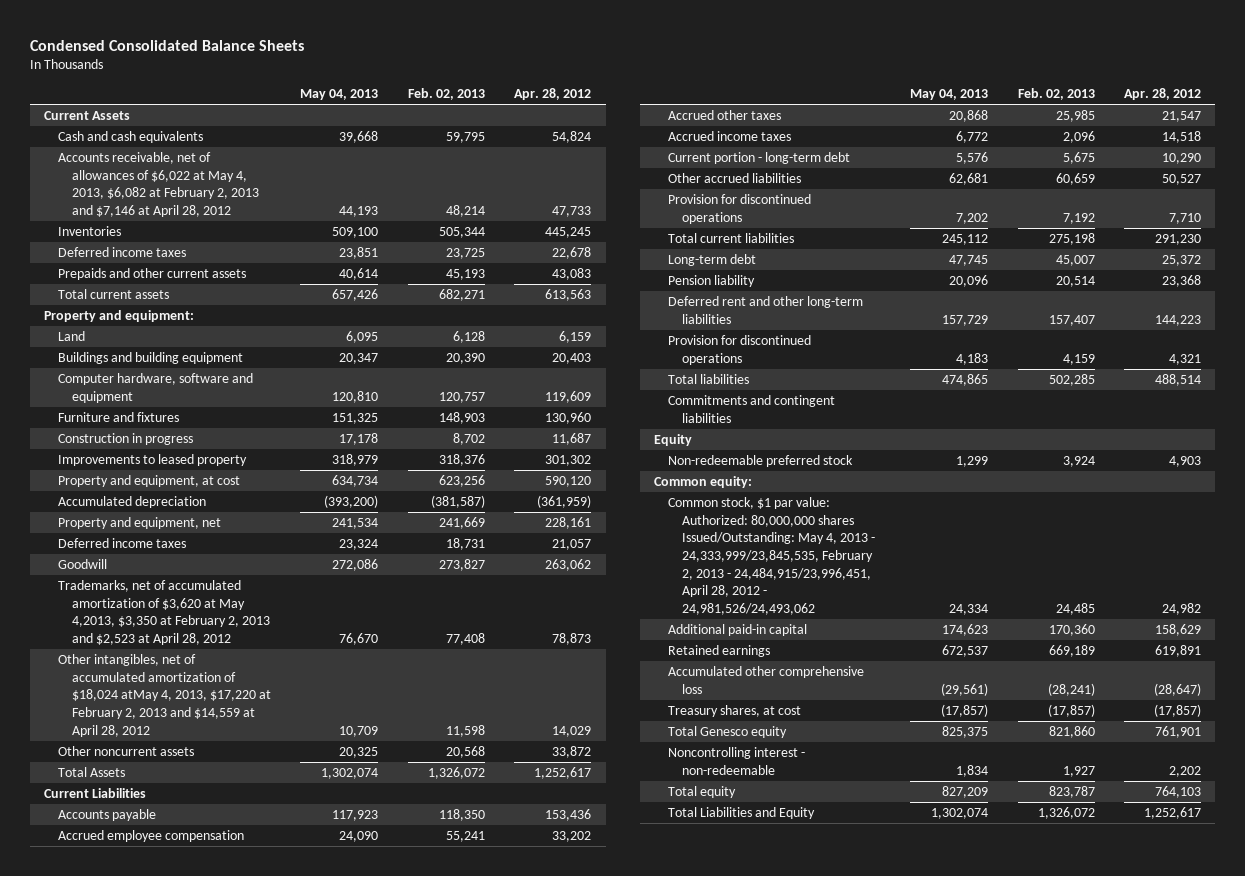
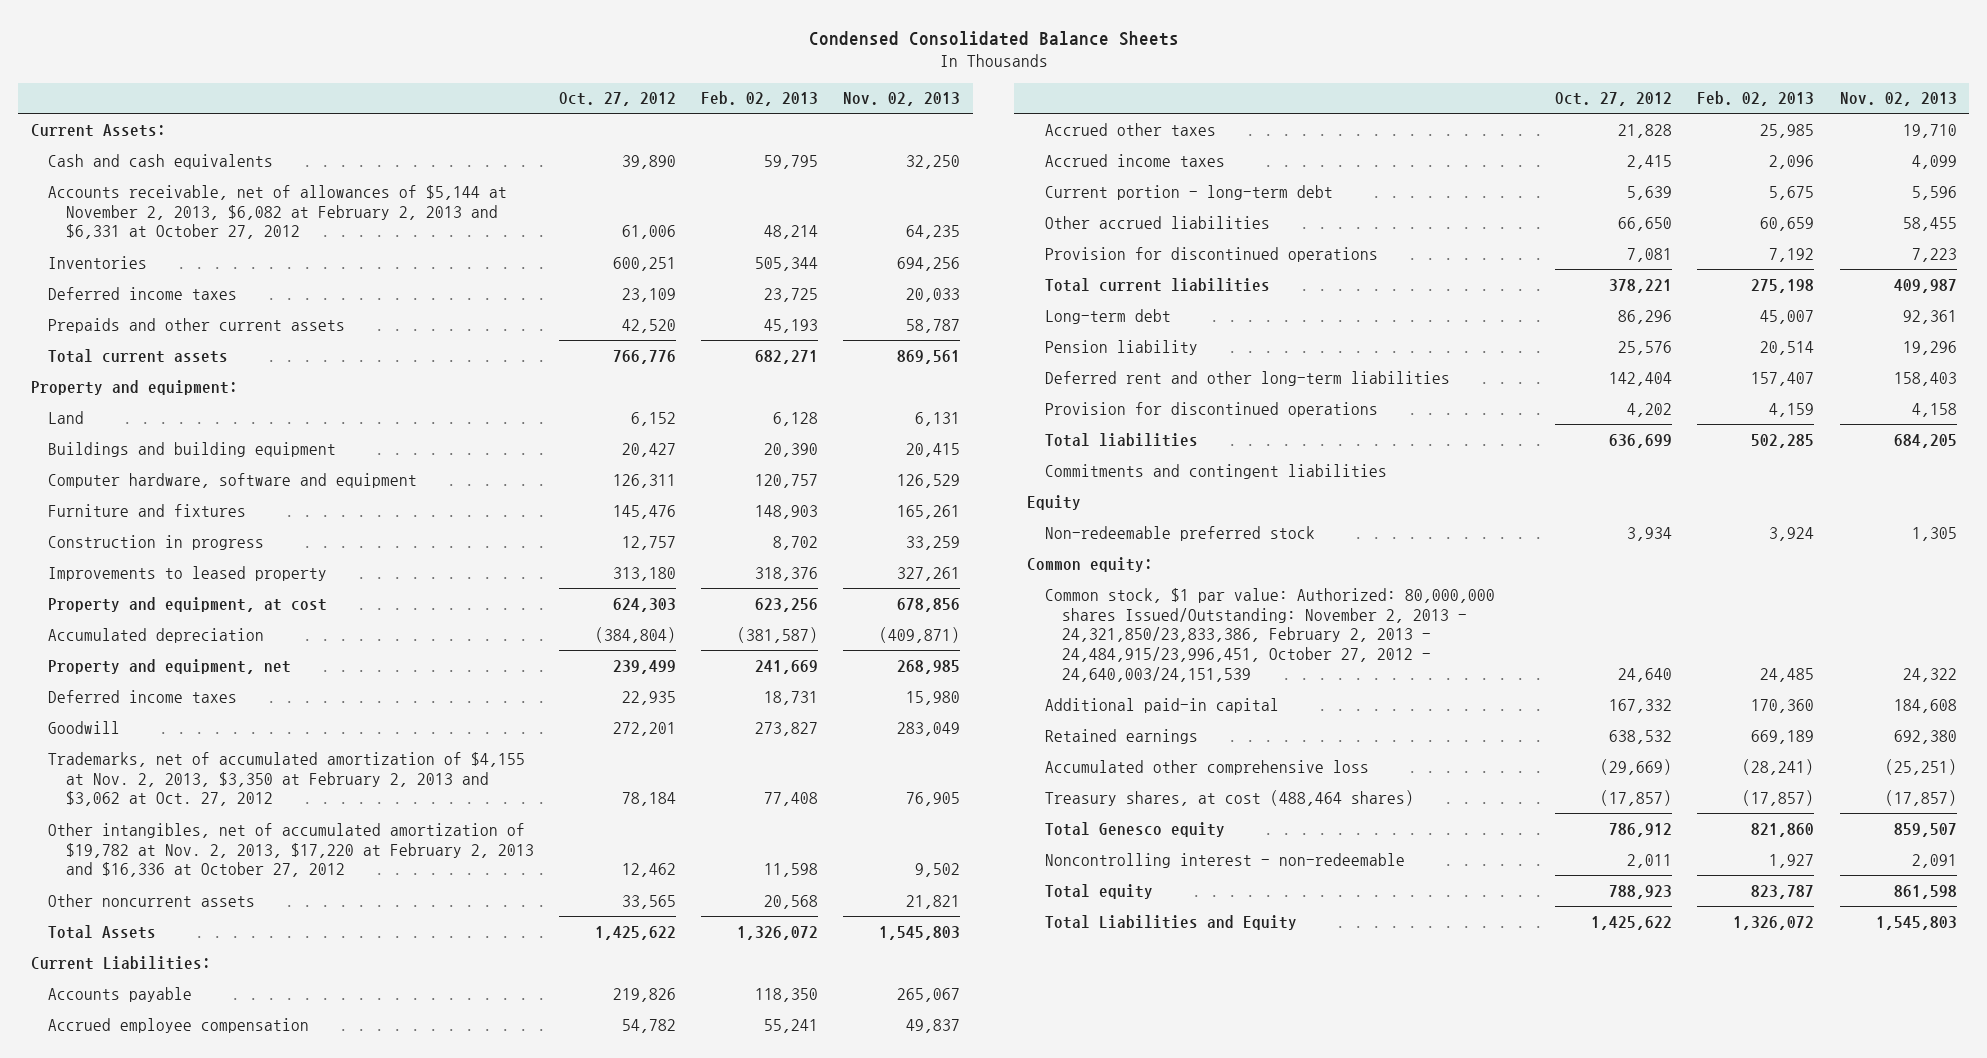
[300,89,379,101] May 04, 2013 -> none
[513,88,591,101] Apr. 28, 2012 -> none
none -> [558,92,676,107] Oct. 27, 2012
none -> [843,92,961,107] Nov. 02, 2013
[44,111,131,121] Current Assets -> [30,123,166,137] Current Assets:
[58,152,260,218] Accounts receivable, net of allowances of $6,022 at May 4, 2013, $6,082 at February 2, 2013 and $7,146 at April 28, 2012 -> [48,184,508,240] Accounts receivable, net of allowances of $5,144 at November 2, 2013, $6,082 at February 2, 2013 and $6,331 at October 27, 2012
[58,580,271,646] Trademarks, net of accumulated amortization of $3,620 at May 4,2013, $3,350 at February 2, 2013 and $2,523 at April 28, 2012 -> [48,751,526,807] Trademarks, net of accumulated amortization of $4,155 at Nov. 2, 2013, $3,350 at February 2, 2013 and $3,062 at Oct. 27, 2012
[58,654,272,737] Other intangibles, net of accumulated amortization of $18,024 atMay 4, 2013, $17,220 at February 2, 2013 and $14,559 at April 28, 2012 -> [48,822,534,878] Other intangibles, net of accumulated amortization of $19,782 at Nov. 2, 2013, $17,220 at February 2, 2013 and $16,336 at October 27, 2012
[44,788,147,799] Current Liabilities -> [30,955,211,970] Current Liabilities:
[668,497,876,616] Common stock, $1 par value: Authorized: 80,000,000 shares Issued/Outstanding: May 4, 2013 - 24,333,999/23,845,535, February 2, 2013 - 24,484,915/23,996,451, April 28, 2012 - 24,981,526/24,493,062 -> [1044,587,1495,683] Common stock, $1 par value: Authorized: 80,000,000 shares Issued/Outstanding: November 2, 2013 - 24,321,850/23,833,386, February 2, 2013 - 24,484,915/23,996,451, October 27, 2012 - 24,640,003/24,151,539
[668,705,802,718] Treasury shares, at cost -> [1044,789,1414,806] Treasury shares, at cost (488,464 shares)

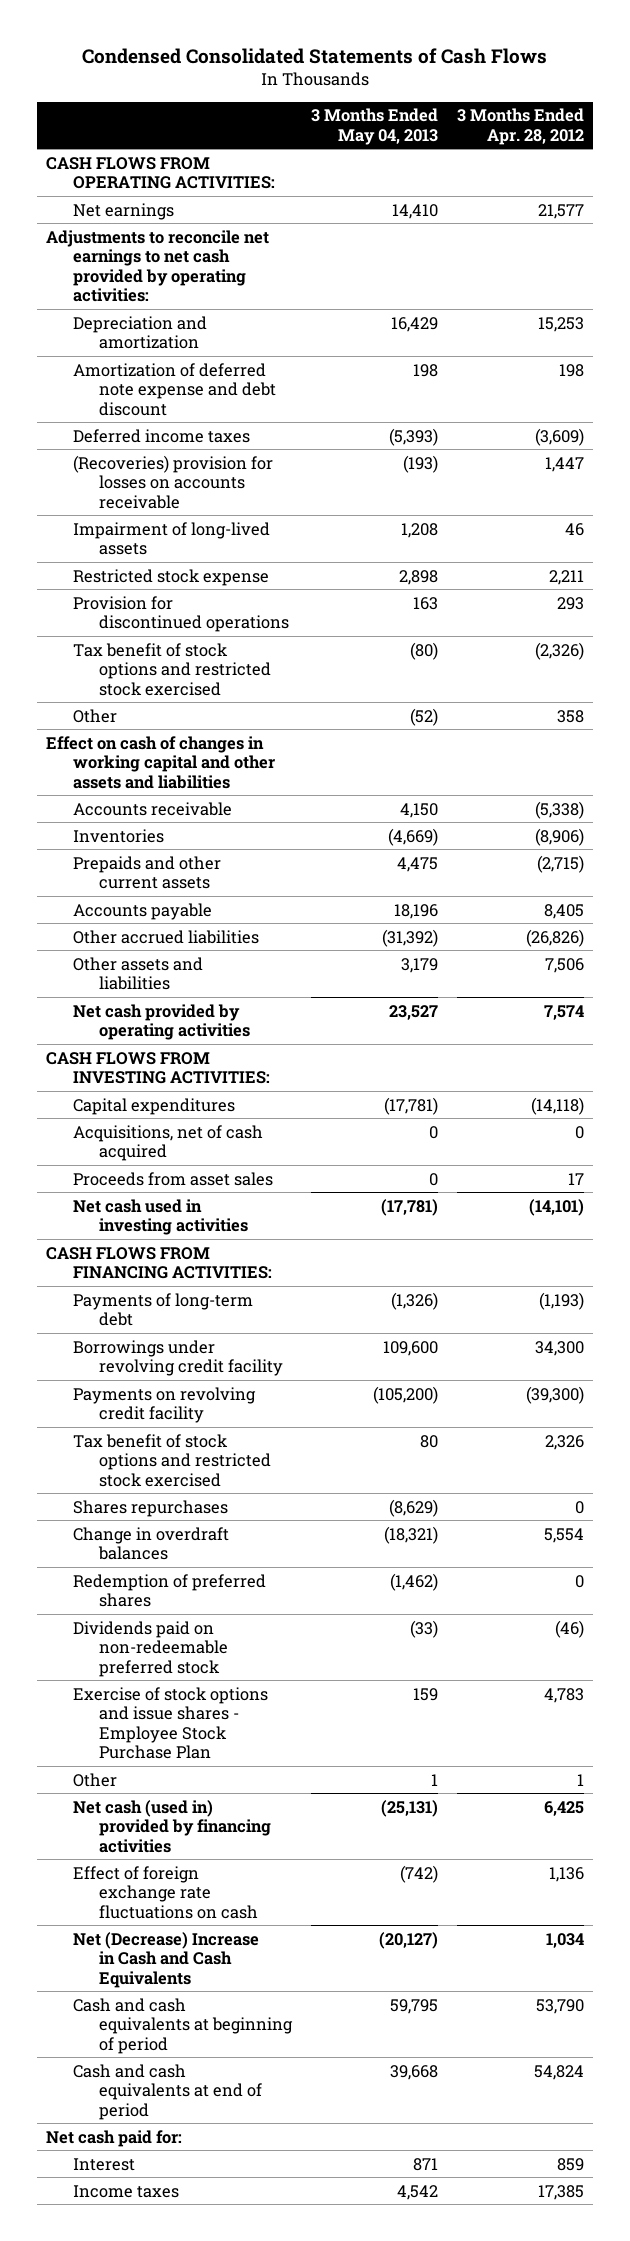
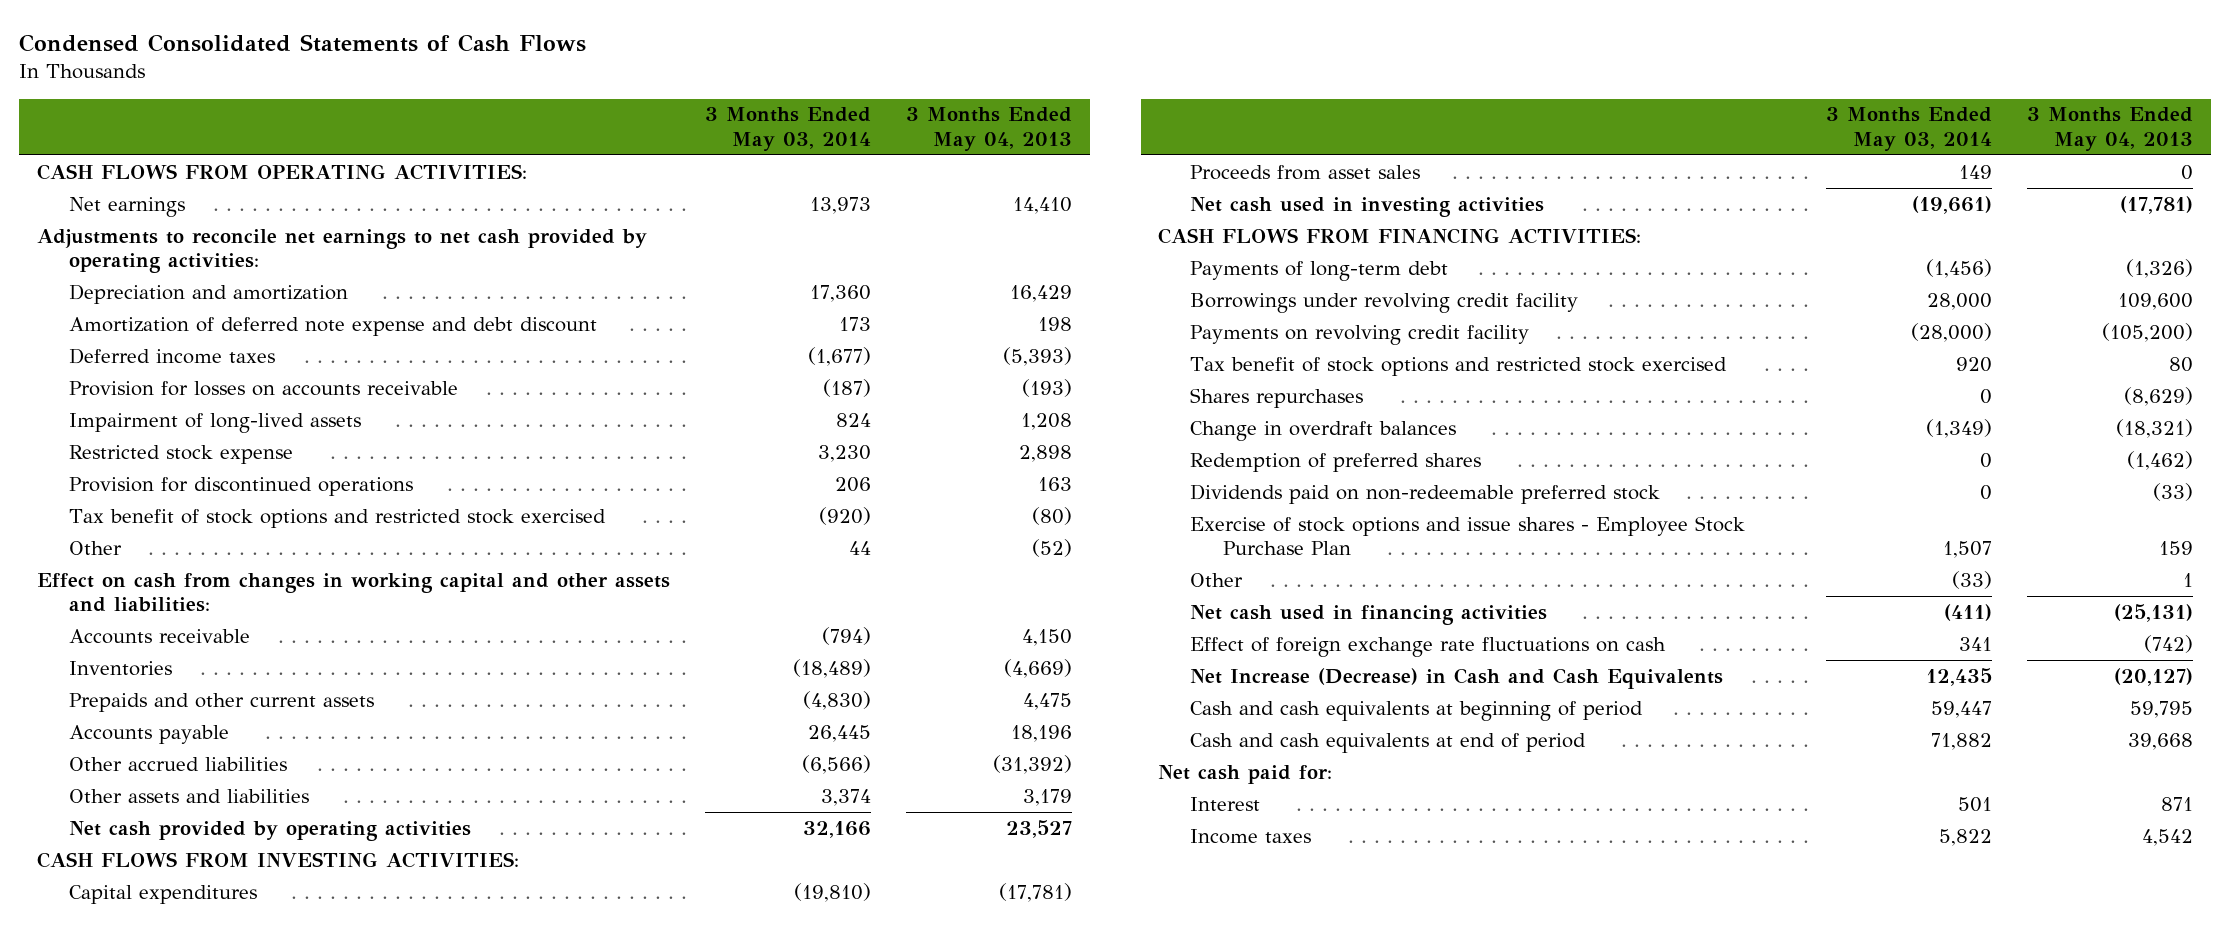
[456,108,584,145] 3 Months Ended Apr. 28, 2012 -> none
none -> [704,107,871,151] 3 Months Ended May 03, 2014
[72,454,273,509] (Recoveries) provision for losses on accounts receivable -> [69,380,459,396] Provision for losses on accounts receivable
[46,735,275,789] Effect on cash of changes in working capital and other assets and liabilities -> [36,572,670,613] Effect on cash from changes in working capital and other assets and liabilities:
[72,1124,263,1162] Acquisitions, net of cash acquired -> none
[72,1799,272,1853] Net cash (used in) provided by financing activities -> [1190,604,1548,625] Net cash used in financing activities
[72,1931,259,1988] Net (Decrease) Increase in Cash and Cash Equivalents -> [1190,667,1724,689] Net Increase (Decrease) in Cash and Cash Equivalents

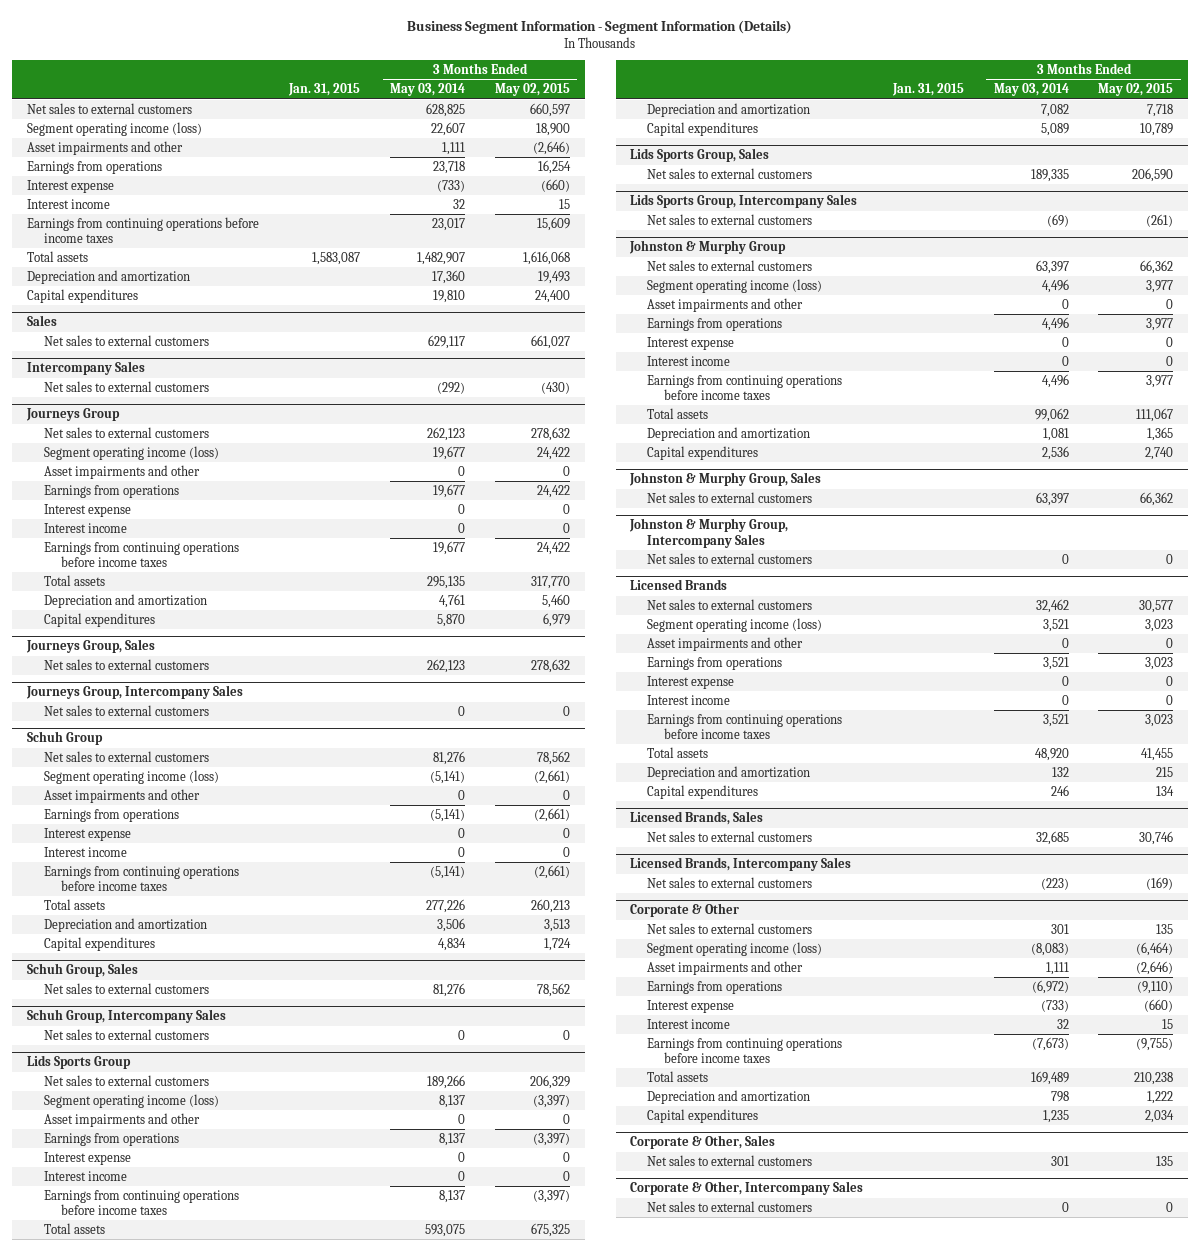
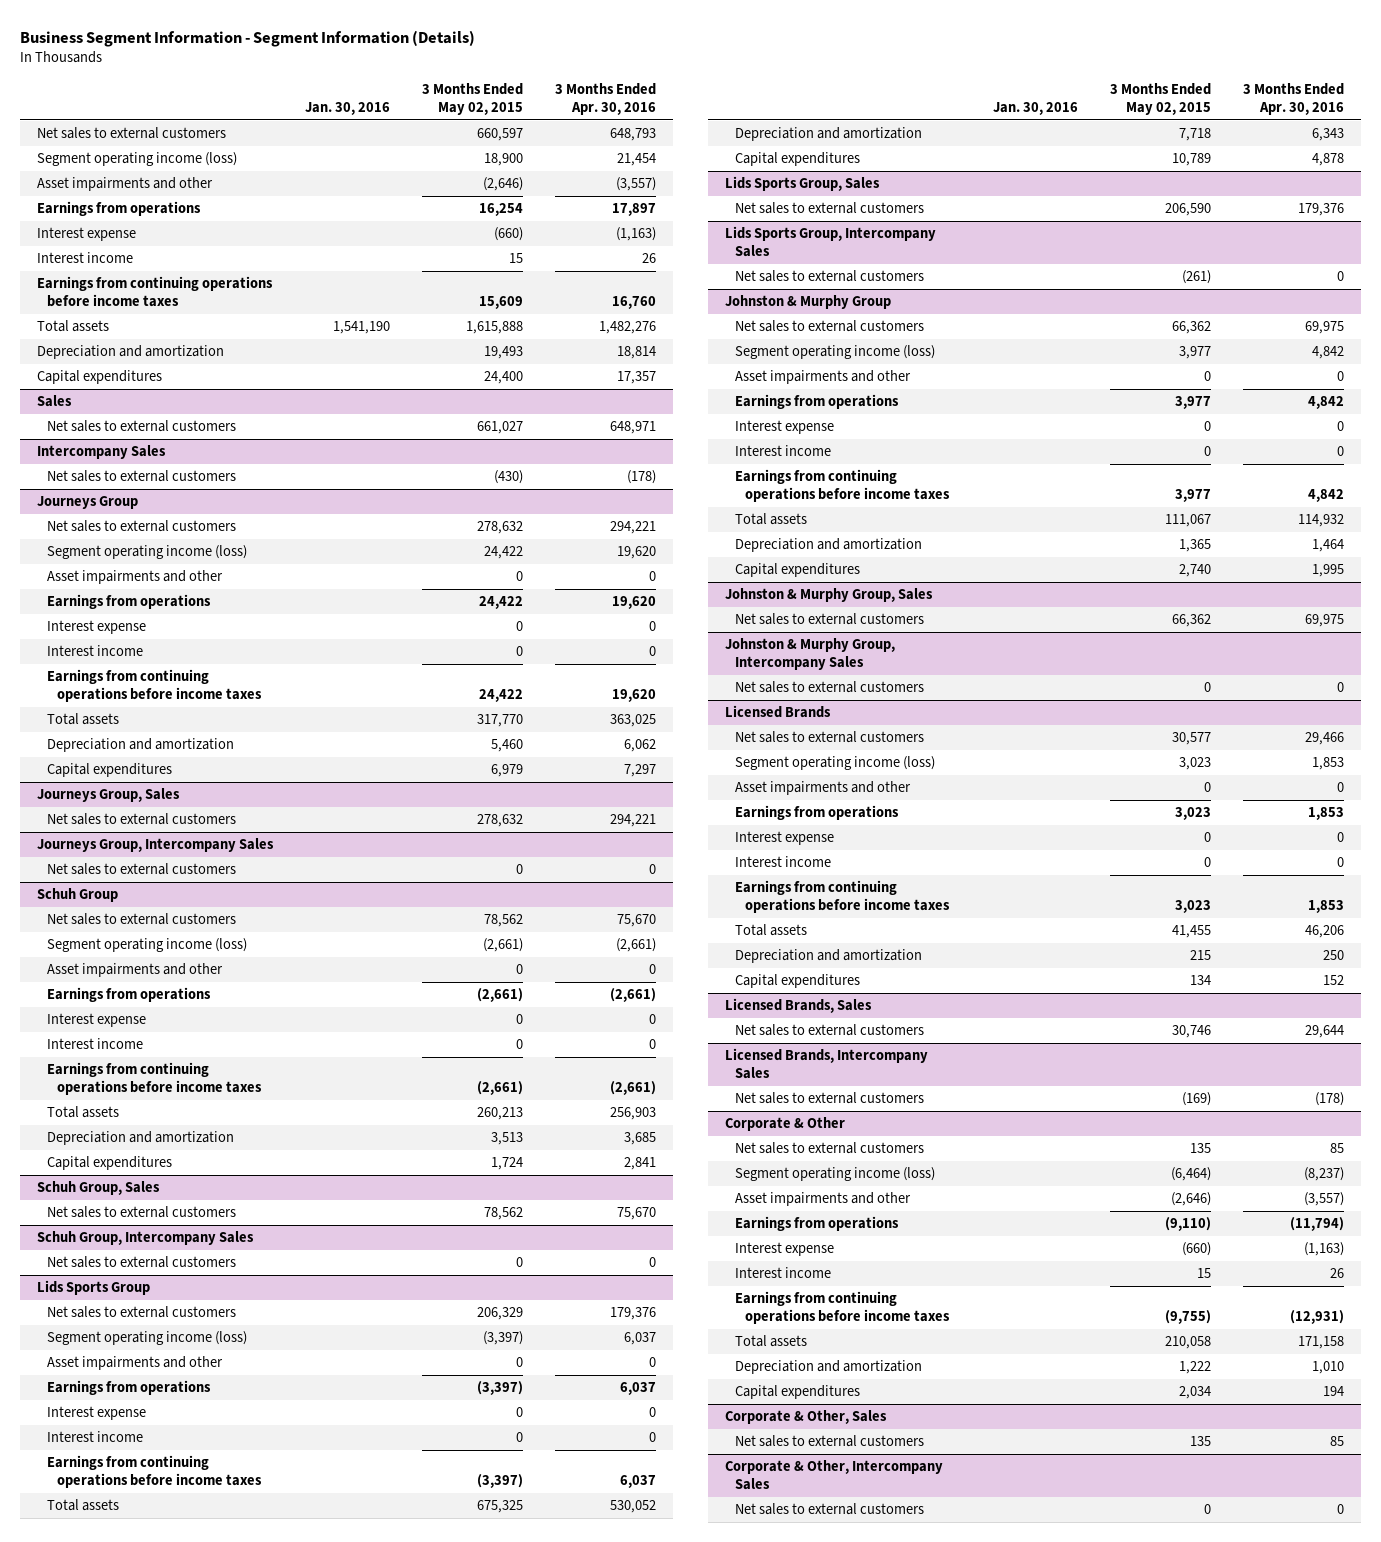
[288,83,361,97] Jan. 31, 2015 -> none
[390,83,466,97] May 03, 2014 -> none
none -> [304,101,390,115] Jan. 30, 2016
none -> [555,82,657,115] 3 Months Ended Apr. 30, 2016
[522,250,570,265] 1,616,068 -> [466,321,524,335] 1,615,888
[1134,1071,1174,1085] 210,238 -> [1165,1336,1212,1350] 210,058

